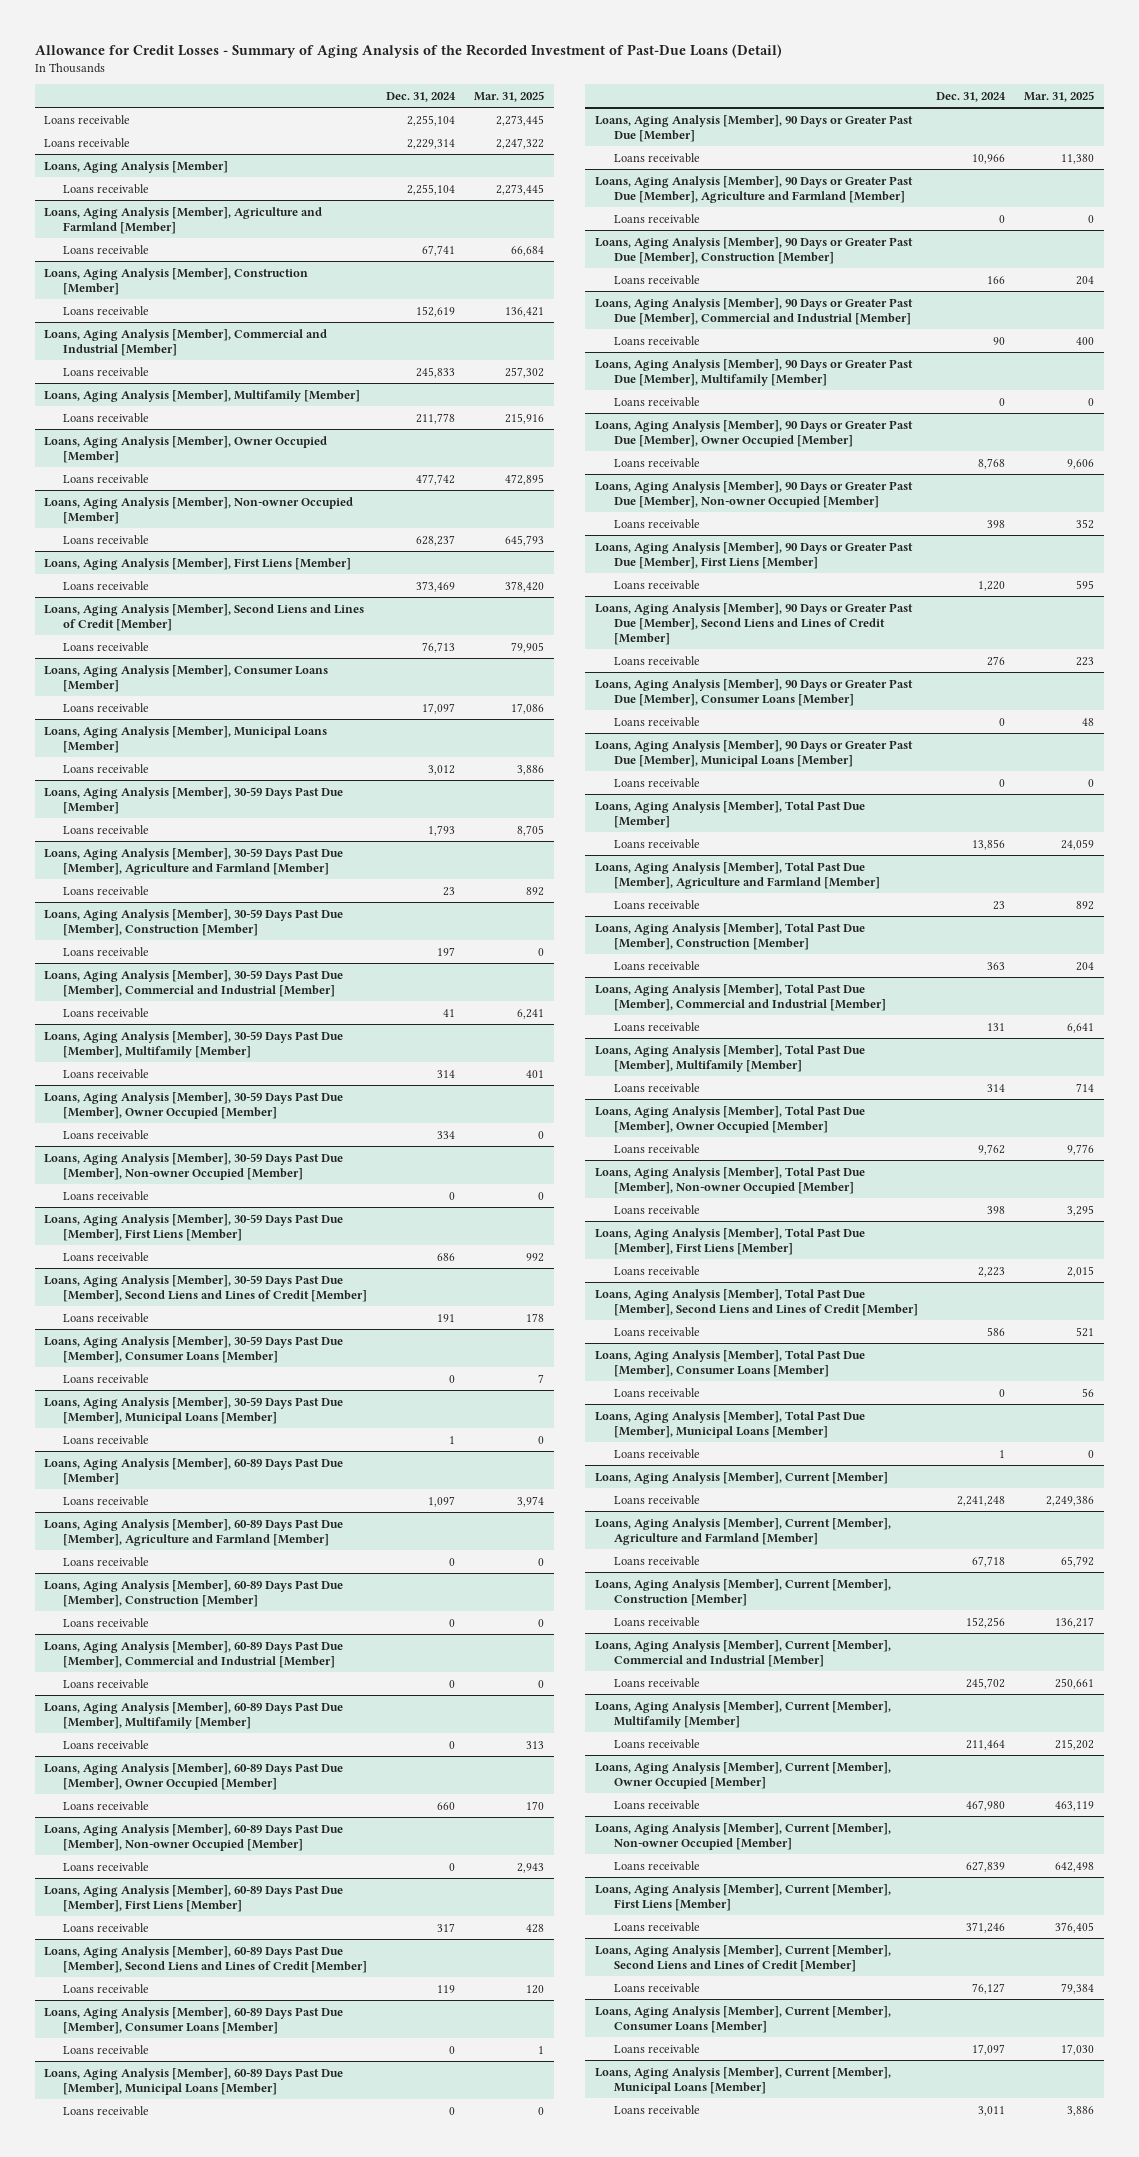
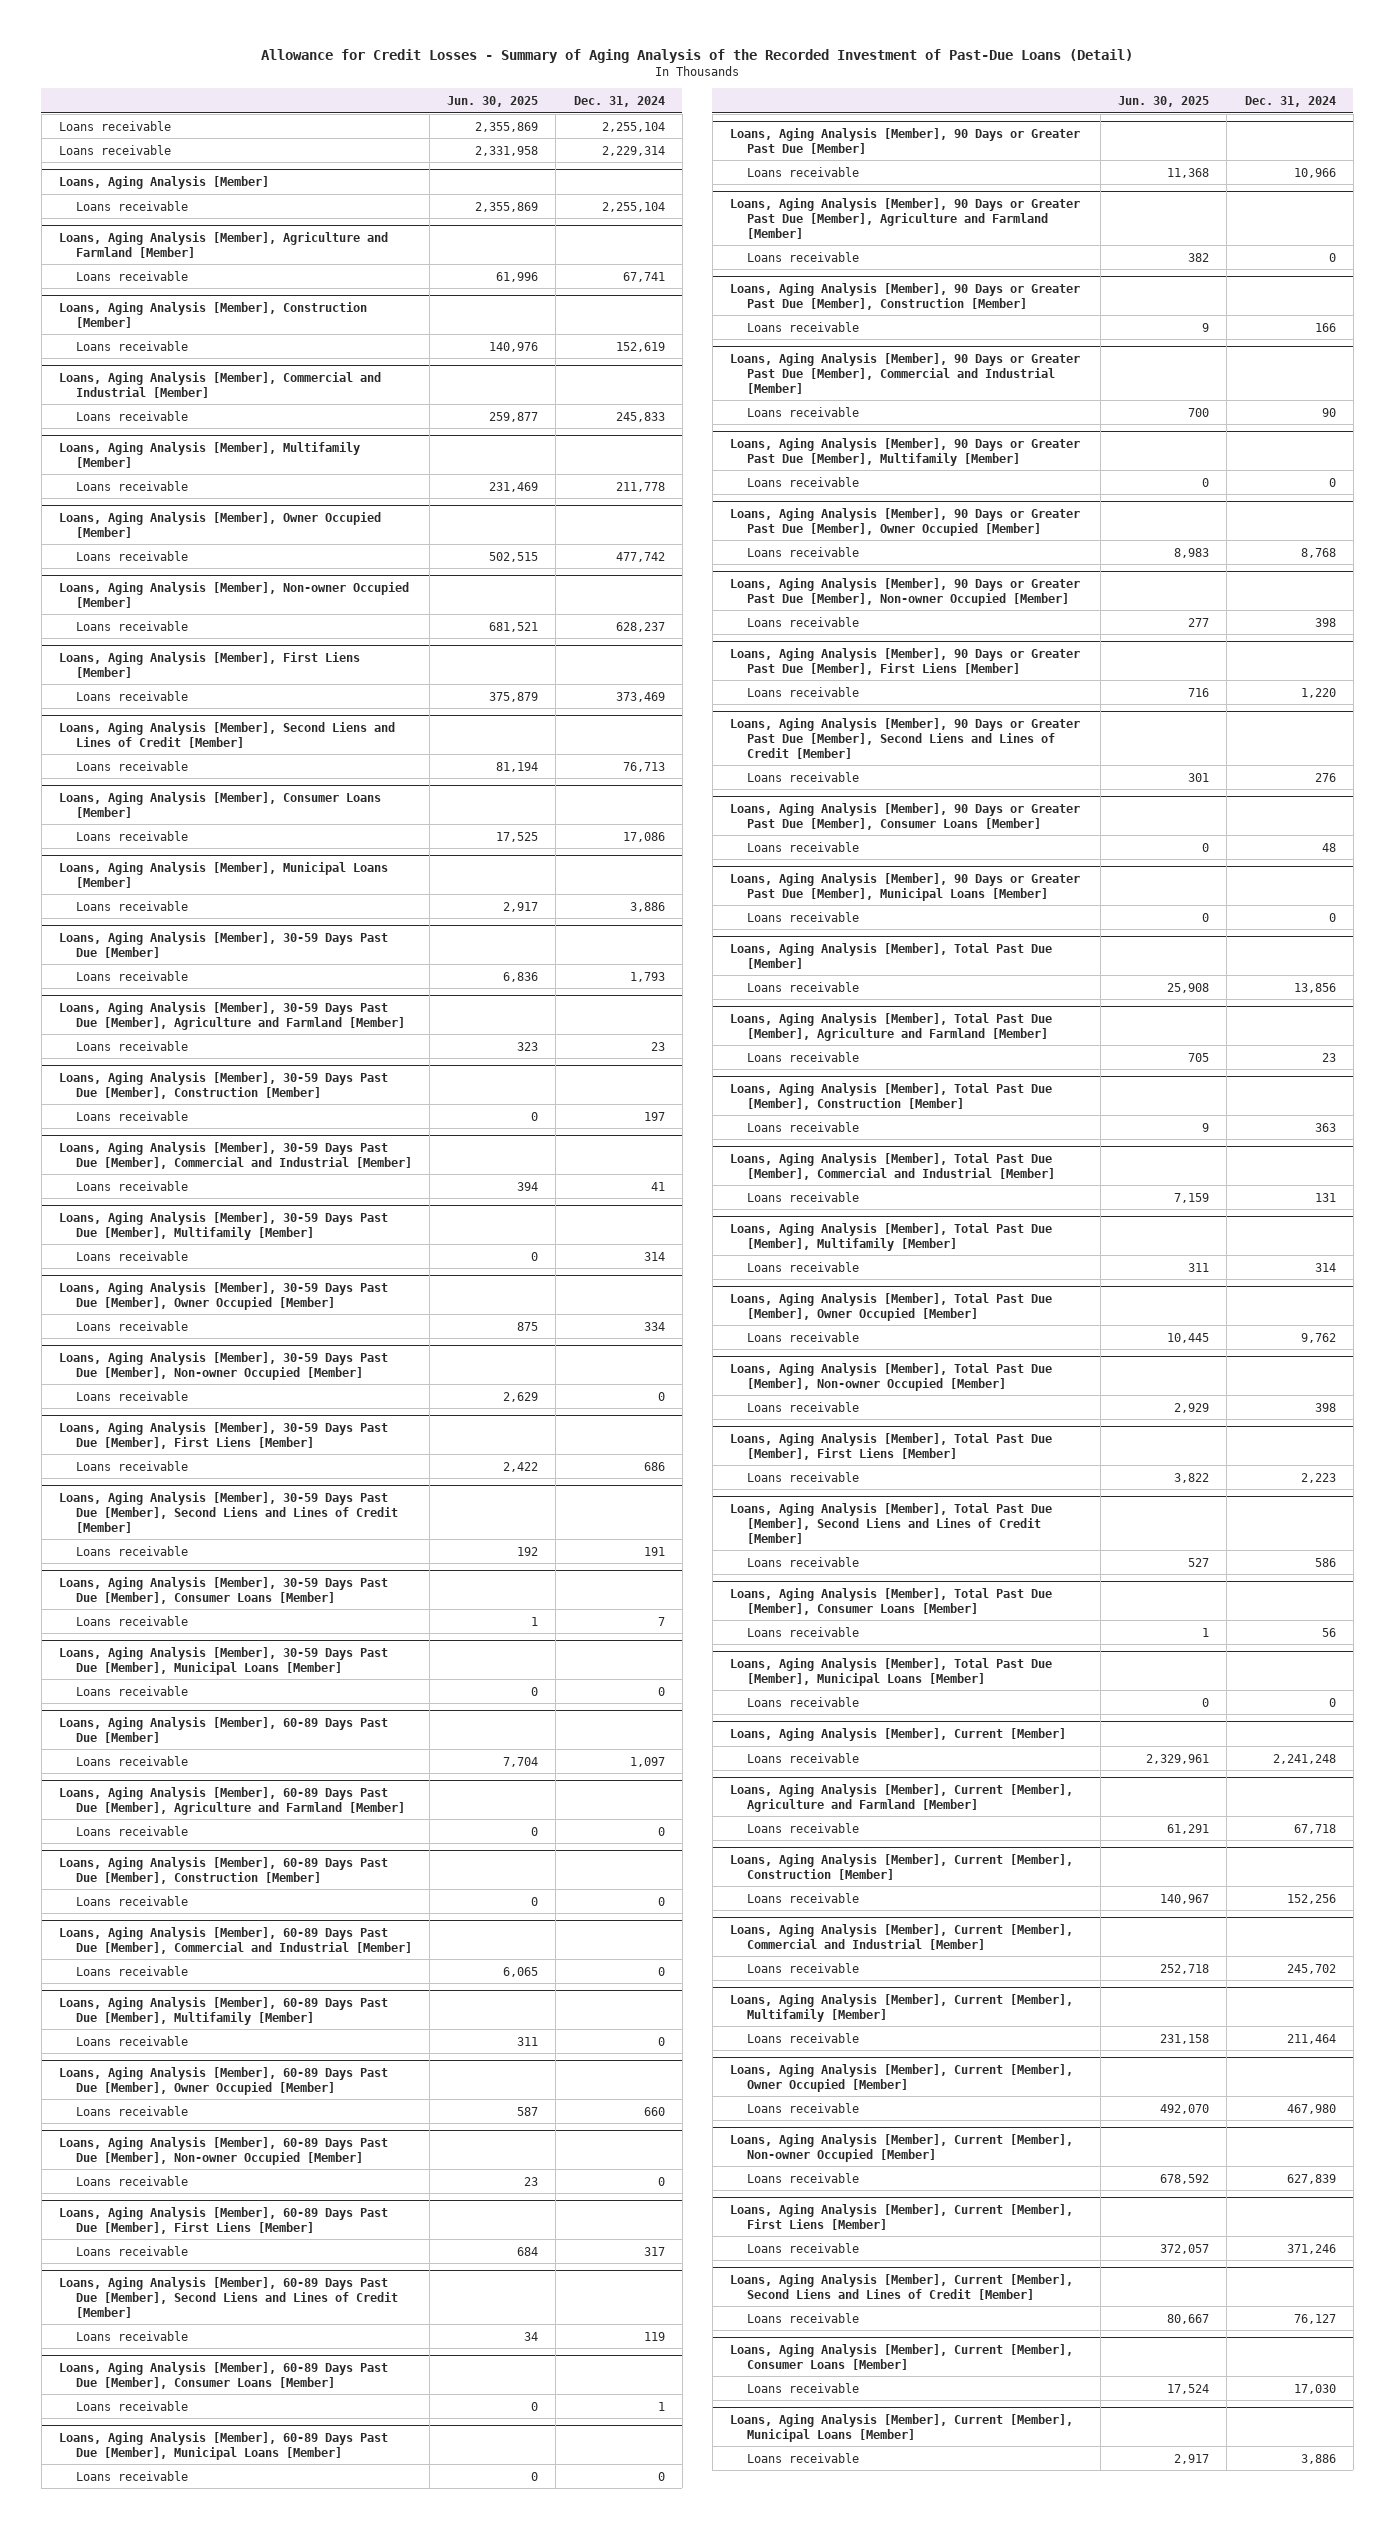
[474,91,545,103] Mar. 31, 2025 -> none
none -> [447,95,539,107] Jun. 30, 2025
[422,702,456,714] 17,097 -> [622,831,665,842] 17,086
[428,764,456,775] 3,012 -> [629,901,665,912] 3,886
[449,1374,456,1383] 0 -> [657,1616,665,1626] 7
[449,1435,456,1444] 1 -> [657,1686,665,1696] 0
[449,2045,456,2054] 0 -> [657,2401,665,2411] 1
[999,717,1006,726] 0 -> [1321,842,1336,852] 48
[999,1388,1006,1397] 0 -> [1321,1627,1336,1637] 56
[999,1449,1006,1458] 1 -> [1328,1697,1336,1707] 0
[972,2043,1006,2055] 17,097 -> [1293,2383,1336,2394] 17,030
[978,2105,1006,2116] 3,011 -> [1300,2453,1336,2464] 3,886

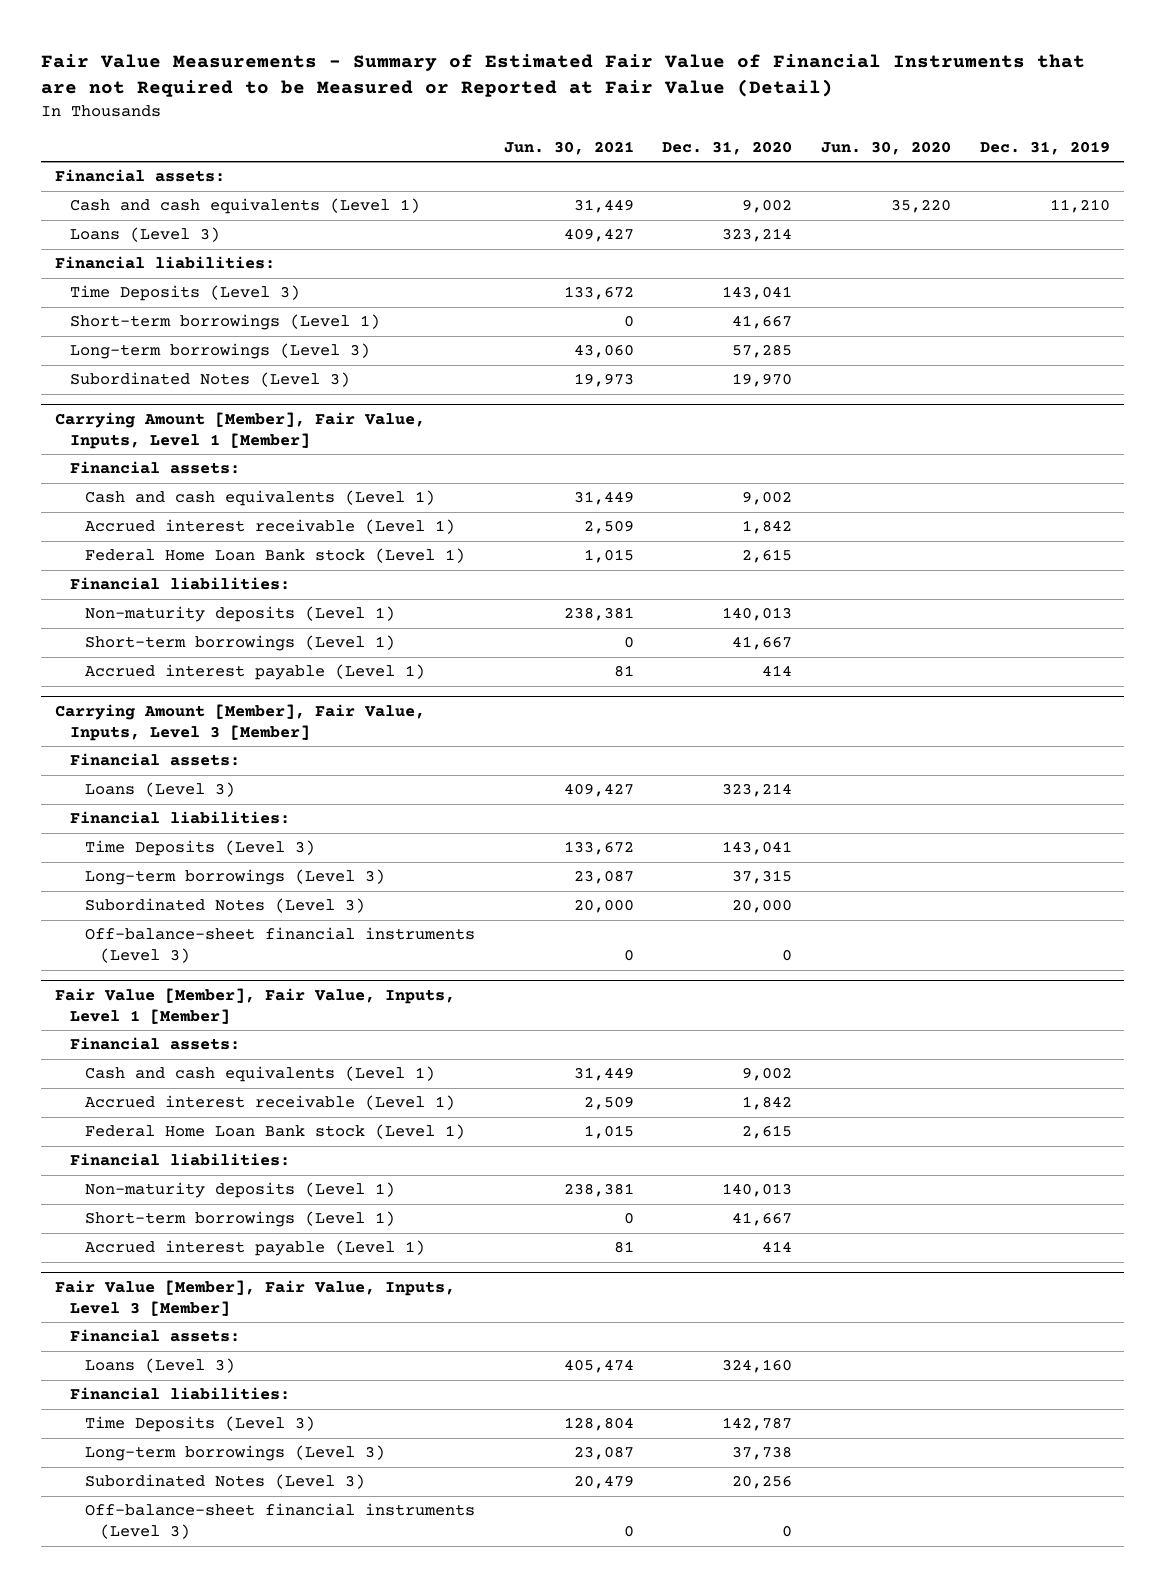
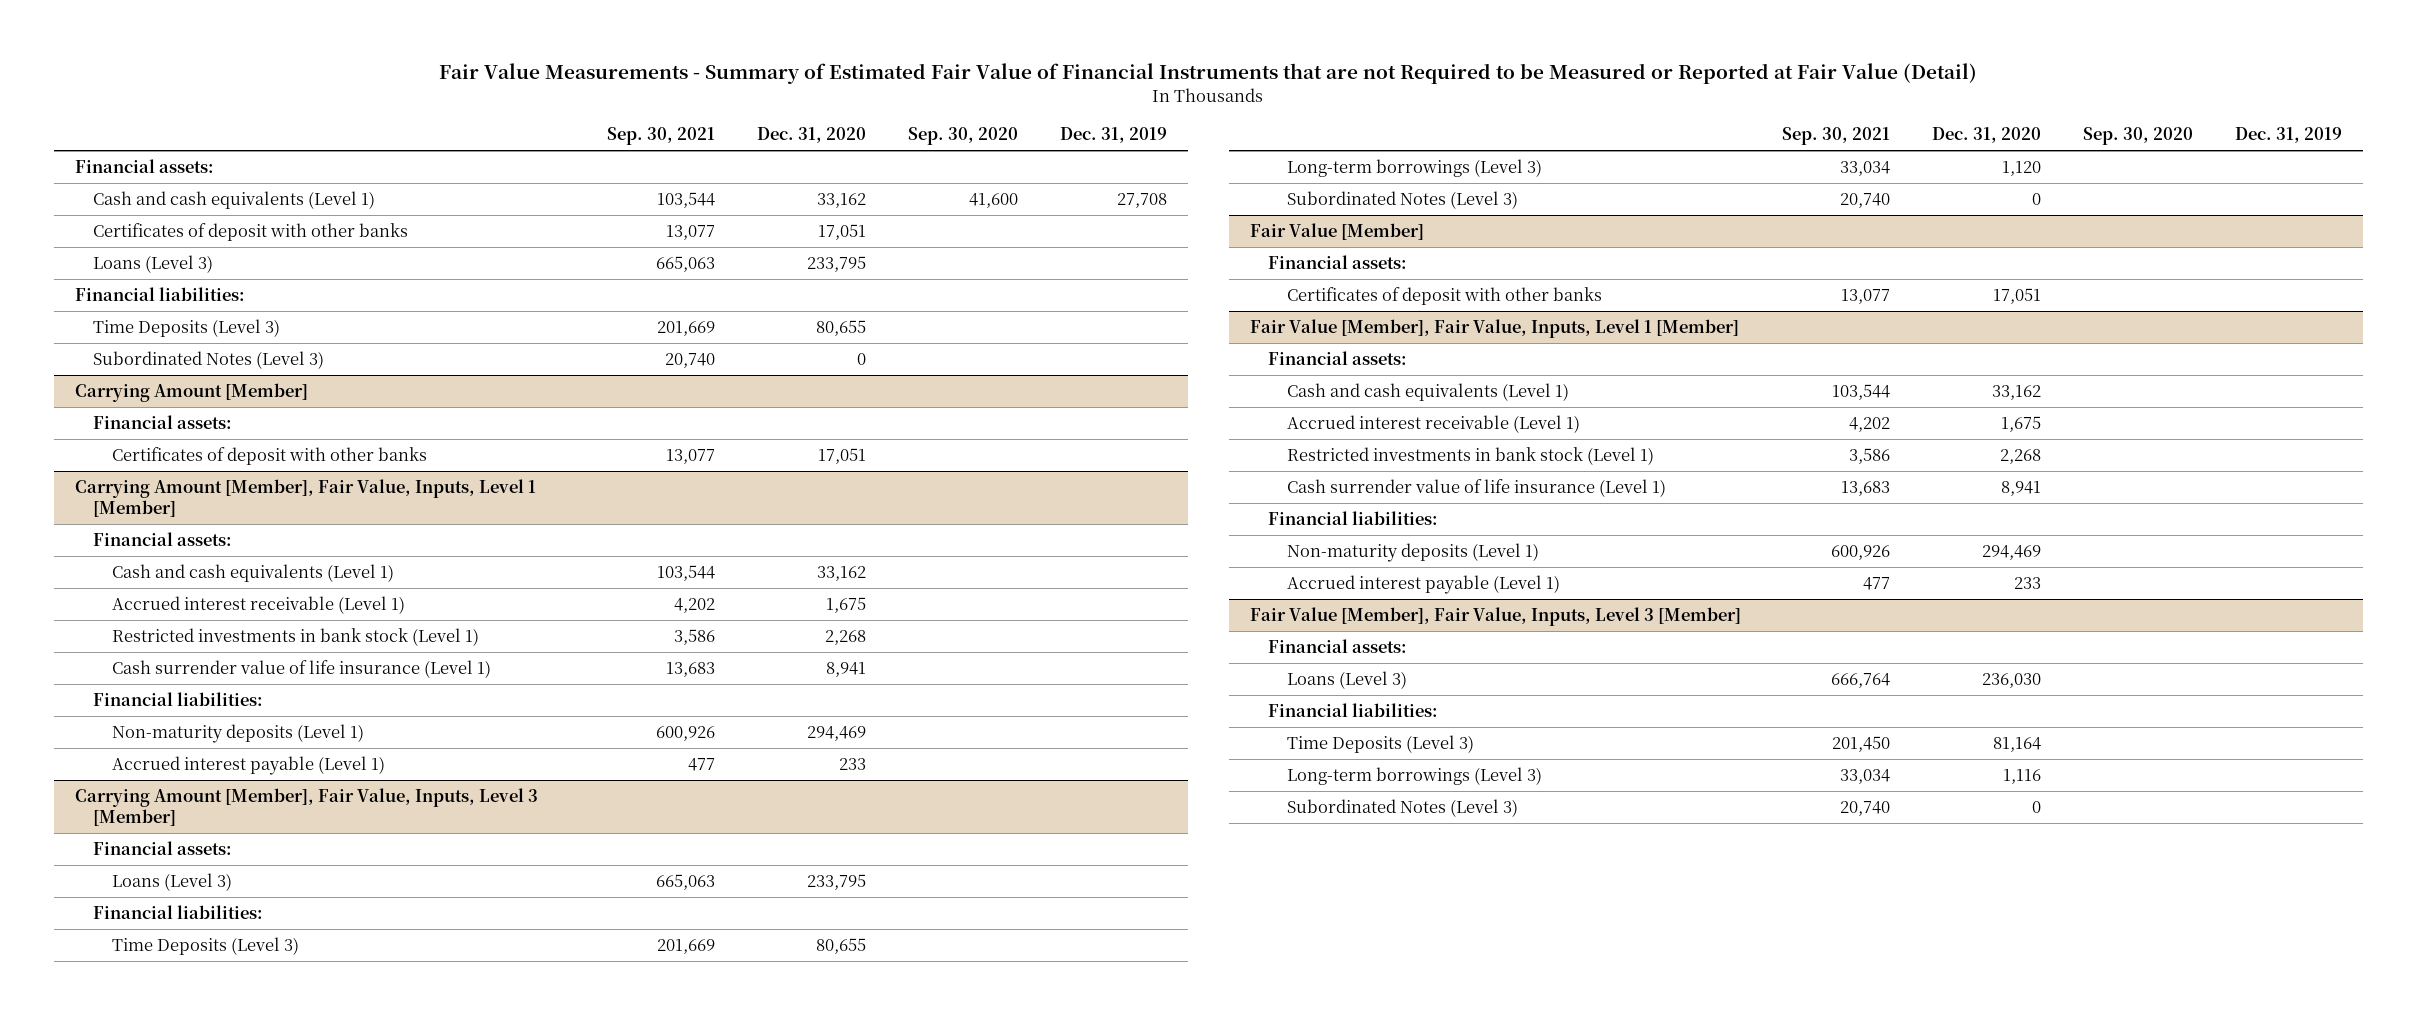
[503,140,634,155] Jun. 30, 2021 -> none
[821,140,952,155] Jun. 30, 2020 -> none
none -> [607,127,716,146] Sep. 30, 2021
none -> [907,127,1018,146] Sep. 30, 2020
[742,199,793,214] 9,002 -> [817,193,867,209] 33,162
[1049,199,1110,214] 11,210 -> [1116,193,1167,209] 27,708
none -> [93,223,409,242] Certificates of deposit with other banks
[722,228,793,243] 323,214 -> [807,256,867,273] 233,795
[70,314,381,331] Short-term borrowings (Level 1) -> none
[70,343,371,360] Long-term borrowings (Level 3) -> none
[722,286,793,301] 143,041 -> [816,320,867,337] 80,655
[732,373,793,388] 19,970 -> [857,353,867,366] 0
none -> [74,383,308,403] Carrying Amount [Member]
none -> [93,415,233,430] Financial assets:
none -> [112,447,428,466] Certificates of deposit with other banks
[85,548,466,564] Federal Home Loan Bank stock (Level 1) -> none
[742,491,793,506] 9,002 -> [817,566,867,582] 33,162
[742,520,793,535] 1,842 -> [826,597,867,614] 1,675
none -> [112,628,480,647] Restricted investments in bank stock (Level 1)
none -> [112,660,492,679] Cash surrender value of life insurance (Level 1)
[85,635,396,652] Short-term borrowings (Level 1) -> none
[722,607,793,622] 140,013 -> [807,726,867,742] 294,469
[762,665,793,677] 414 -> [839,758,867,771] 233
[722,783,793,798] 323,214 -> [807,874,867,891] 233,795
[85,927,476,964] Off-balance-sheet financial instruments (Level 3) -> none
[722,841,793,856] 143,041 -> [816,938,867,955] 80,655
[732,870,793,885] 37,315 -> [2002,161,2042,177] 1,120
[732,899,793,914] 20,000 -> [2032,193,2042,206] 0
none -> [1249,223,1424,241] Fair Value [Member]
none -> [1268,255,1408,270] Financial assets:
none -> [1287,287,1603,306] Certificates of deposit with other banks
[85,1124,466,1140] Federal Home Loan Bank stock (Level 1) -> none
[742,1067,793,1082] 9,002 -> [1992,385,2042,401] 33,162
[742,1096,793,1111] 1,842 -> [2001,416,2042,433] 1,675
none -> [1287,447,1655,466] Restricted investments in bank stock (Level 1)
none -> [1287,479,1667,498] Cash surrender value of life insurance (Level 1)
[85,1211,396,1228] Short-term borrowings (Level 1) -> none
[722,1183,793,1198] 140,013 -> [1982,545,2042,561] 294,469
[762,1241,793,1253] 414 -> [2014,577,2042,590] 233
[722,1359,793,1374] 324,160 -> [1982,673,2042,689] 236,030
[85,1503,476,1540] Off-balance-sheet financial instruments (Level 3) -> none
[722,1417,793,1432] 142,787 -> [1993,737,2042,753] 81,164
[732,1446,793,1461] 37,738 -> [2003,769,2042,785] 1,116
[732,1475,793,1490] 20,256 -> [2032,801,2042,814] 0

